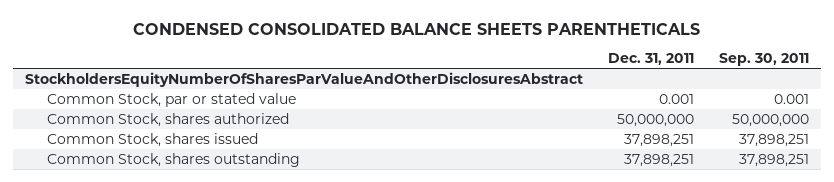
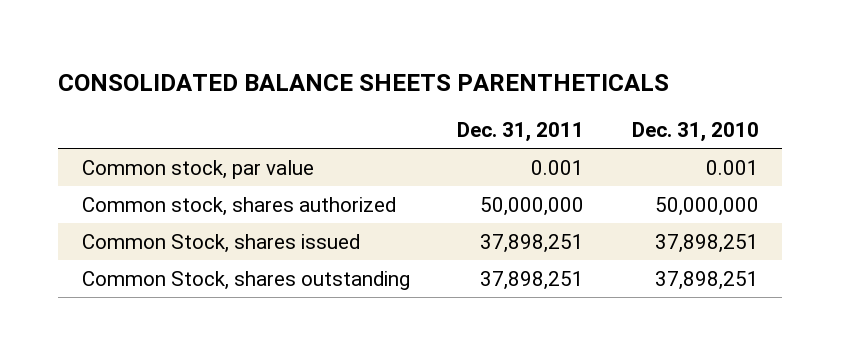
[133,22,701,35] CONDENSED CONSOLIDATED BALANCE SHEETS PARENTHETICALS -> [58,73,670,91] CONSOLIDATED BALANCE SHEETS PARENTHETICALS
[718,53,809,67] Sep. 30, 2011 -> none
none -> [631,122,759,143] Dec. 31, 2010
[25,71,584,87] StockholdersEquityNumberOfSharesParValueAndOtherDisclosuresAbstract -> none
[46,92,296,107] Common Stock, par or stated value -> [82,159,315,179] Common stock, par value
[46,112,289,127] Common Stock, shares authorized -> [82,196,397,216] Common stock, shares authorized

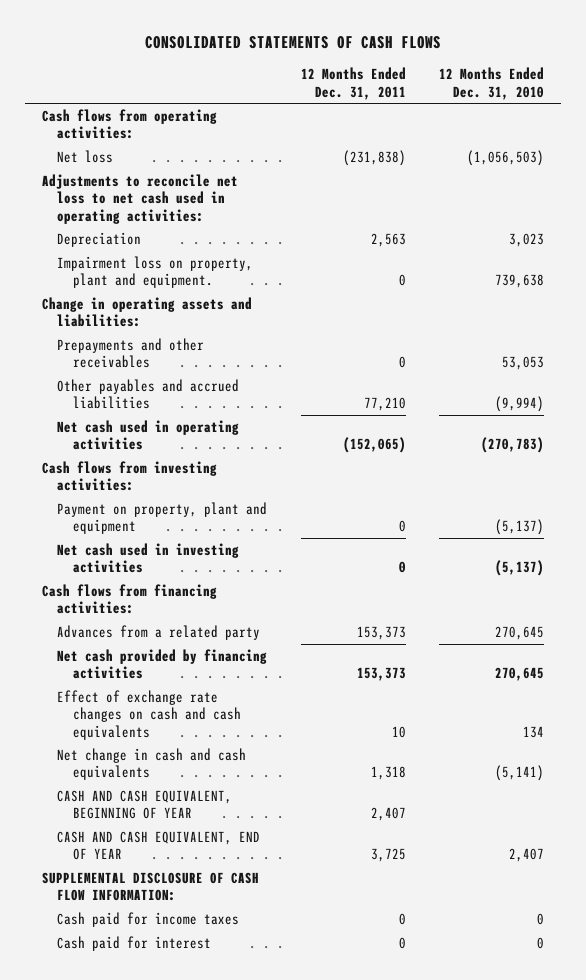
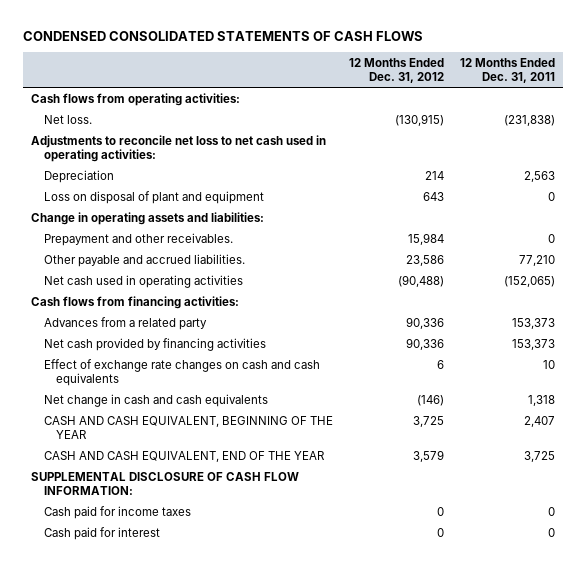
[144,35,441,49] CONSOLIDATED STATEMENTS OF CASH FLOWS -> [23,30,424,41] CONDENSED CONSOLIDATED STATEMENTS OF CASH FLOWS
[439,67,545,100] 12 Months Ended Dec. 31, 2010 -> none
none -> [348,58,444,83] 12 Months Ended Dec. 31, 2012
[57,149,114,163] Net loss -> [43,114,92,124] Net loss.
[57,255,254,289] Impairment loss on property, plant and equipment. -> [43,190,264,204] Loss on disposal of plant and equipment
[57,337,205,369] Prepayments and other receivables -> [43,232,233,246] Prepayment and other receivables.
[57,378,240,410] Other payables and accrued liabilities -> [43,253,245,267] Other payable and accrued liabilities.
[41,460,217,492] Cash flows from investing activities: -> none
[57,501,268,535] Payment on property, plant and equipment -> none
[57,542,240,574] Net cash used in investing activities -> none
[57,789,233,820] CASH AND CASH EQUIVALENT, BEGINNING OF YEAR -> [43,415,333,439] CASH AND CASH EQUIVALENT, BEGINNING OF THE YEAR
[57,830,261,861] CASH AND CASH EQUIVALENT, END OF YEAR -> [43,450,325,462] CASH AND CASH EQUIVALENT, END OF THE YEAR

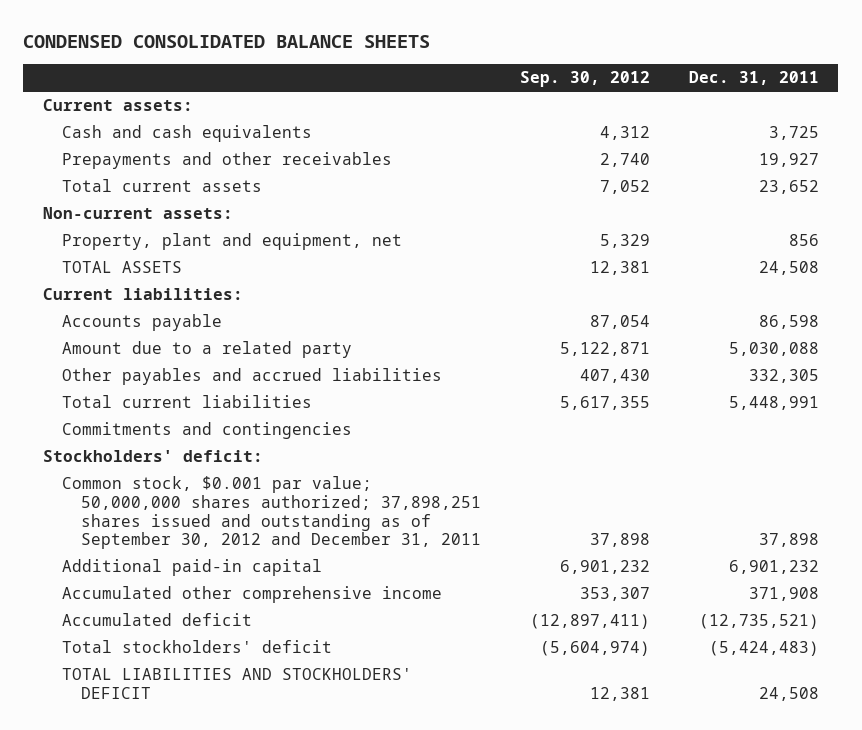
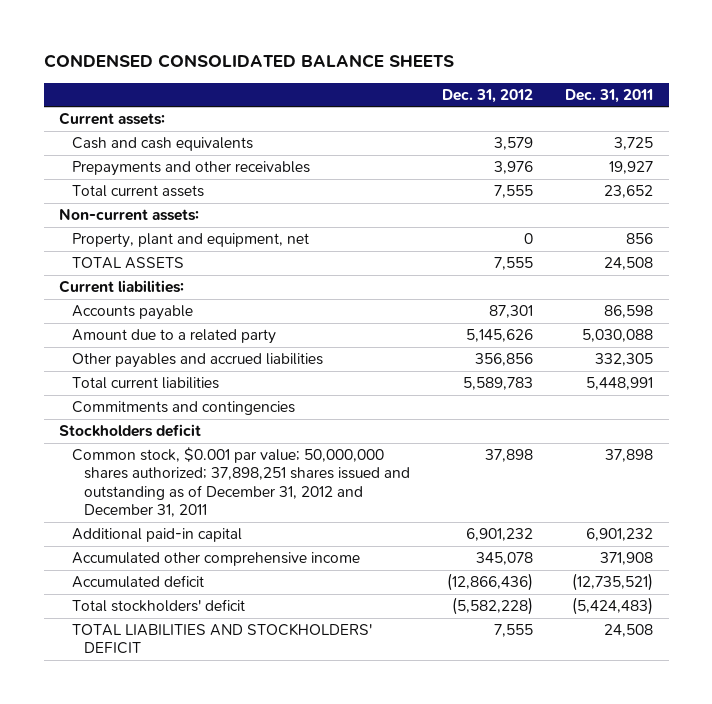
[520,71,651,88] Sep. 30, 2012 -> none
none -> [442,88,534,103] Dec. 31, 2012
[42,450,263,463] Stockholders' deficit: -> [59,424,202,438] Stockholders deficit
[61,476,482,550] Common stock, $0.001 par value; 50,000,000 shares authorized; 37,898,251 shares issued and outstanding as of September 30, 2012 and December 31, 2011 -> [71,447,411,518] Common stock, $0.001 par value; 50,000,000 shares authorized; 37,898,251 shares issued and outstanding as of December 31, 2012 and December 31, 2011

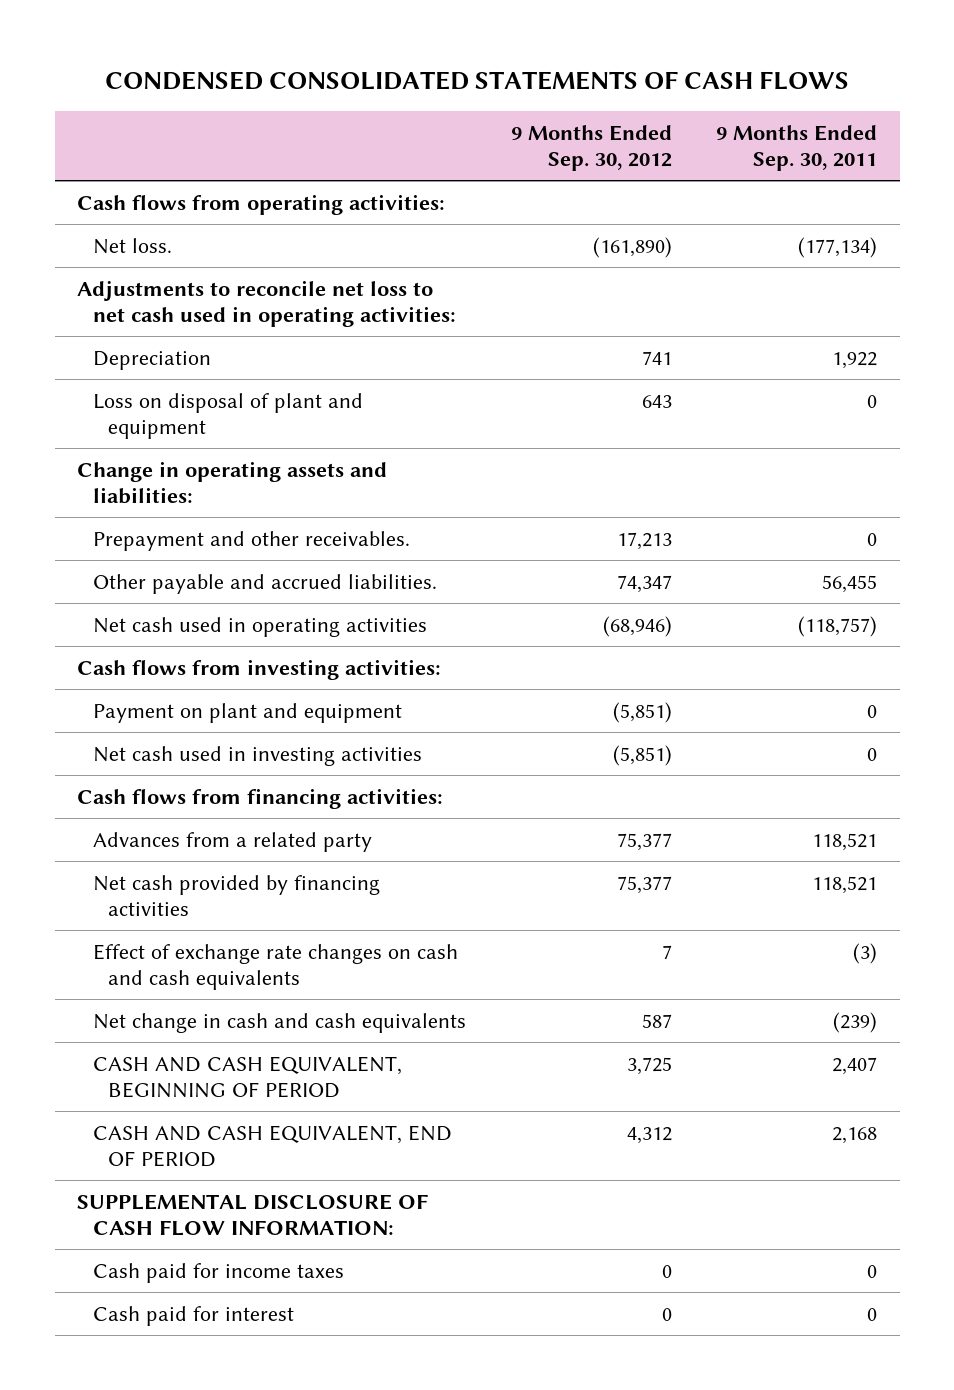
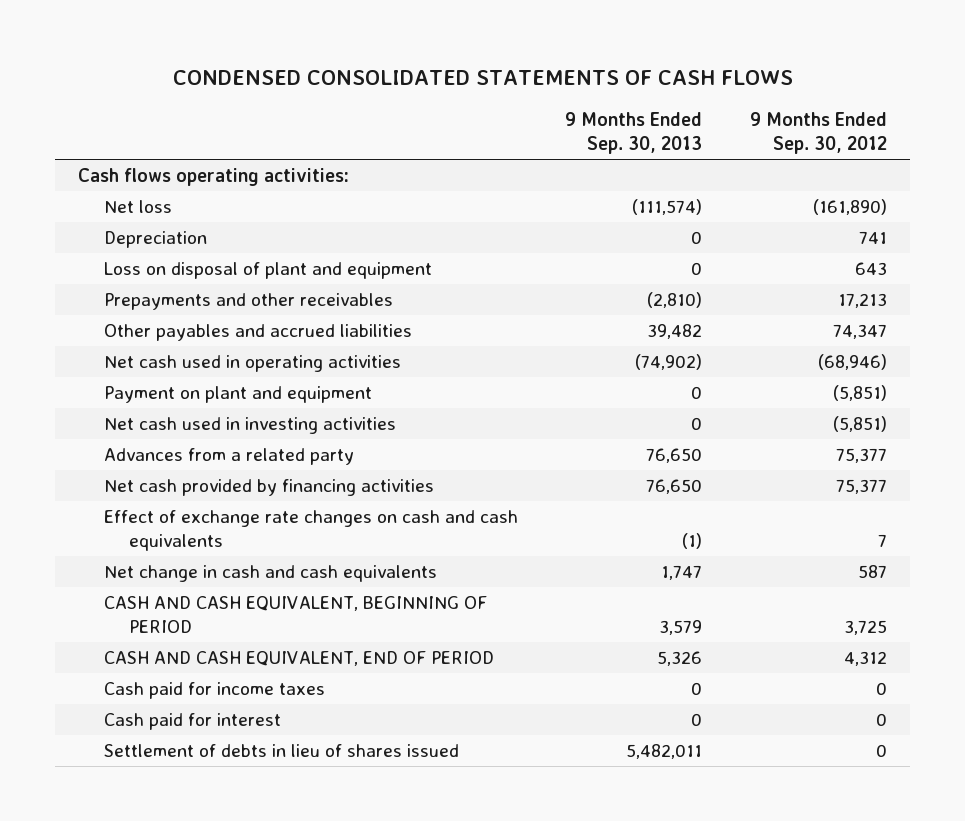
[716,125,878,171] 9 Months Ended Sep. 30, 2011 -> none
none -> [565,111,703,154] 9 Months Ended Sep. 30, 2013
[76,279,456,327] Adjustments to reconcile net loss to net cash used in operating activities: -> none
[76,193,445,215] Cash flows from operating activities: -> [78,168,350,187] Cash flows operating activities:
[92,237,172,254] Net loss. -> [103,200,172,214] Net loss
[76,460,387,504] Change in operating assets and liabilities: -> none
[92,530,410,551] Prepayment and other receivables. -> [103,293,393,311] Prepayments and other receivables
[92,573,437,594] Other payable and accrued liabilities. -> [103,324,412,342] Other payables and accrued liabilities
[76,658,441,680] Cash flows from investing activities: -> none
[76,787,443,809] Cash flows from financing activities: -> none
[76,1193,428,1236] SUPPLEMENTAL DISCLOSURE OF CASH FLOW INFORMATION: -> none
none -> [103,744,459,758] Settlement of debts in lieu of shares issued

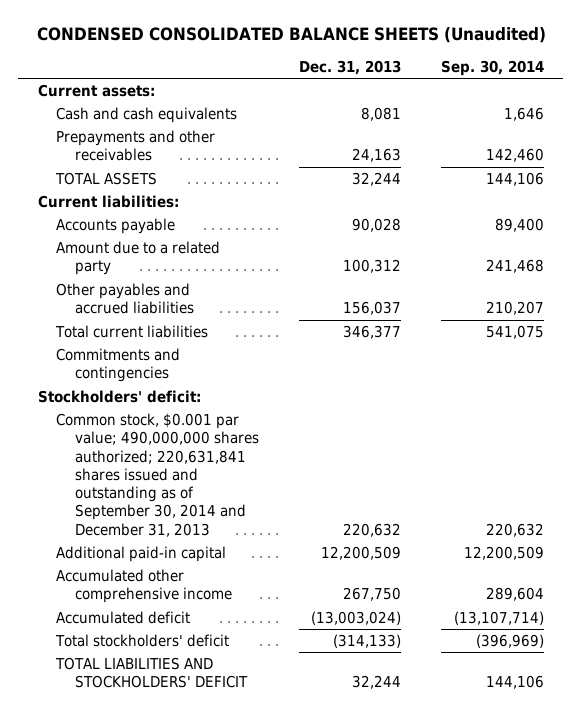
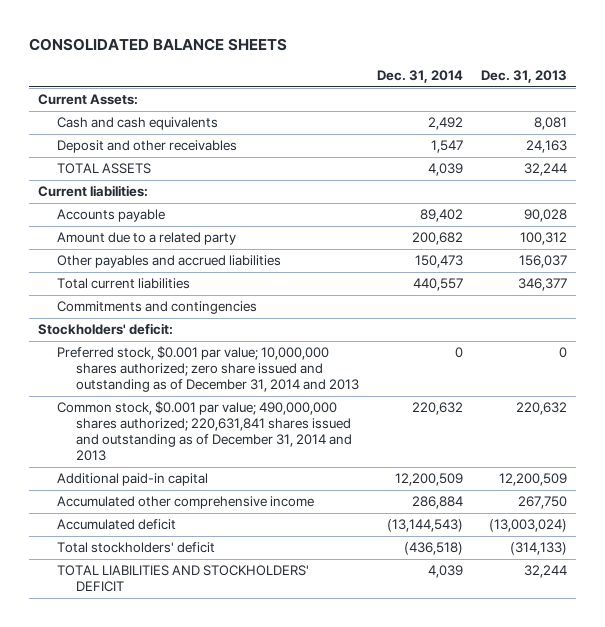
[36,27,546,44] CONDENSED CONSOLIDATED BALANCE SHEETS (Unaudited) -> [28,37,287,51] CONSOLIDATED BALANCE SHEETS
[440,59,544,76] Sep. 30, 2014 -> none
none -> [377,69,464,83] Dec. 31, 2014
[37,84,155,98] Current assets: -> [37,94,138,106] Current Assets:
[56,130,216,162] Prepayments and other receivables -> [57,140,238,154] Deposit and other receivables
none -> [57,346,360,393] Preferred stock, $0.001 par value; 10,000,000 shares authorized; zero share issued and outstanding as of December 31, 2014 and 2013
[56,413,260,537] Common stock, $0.001 par value; 490,000,000 shares authorized; 220,631,841 shares issued and outstanding as of September 30, 2014 and December 31, 2013 -> [57,401,353,462] Common stock, $0.001 par value; 490,000,000 shares authorized; 220,631,841 shares issued and outstanding as of December 31, 2014 and 2013

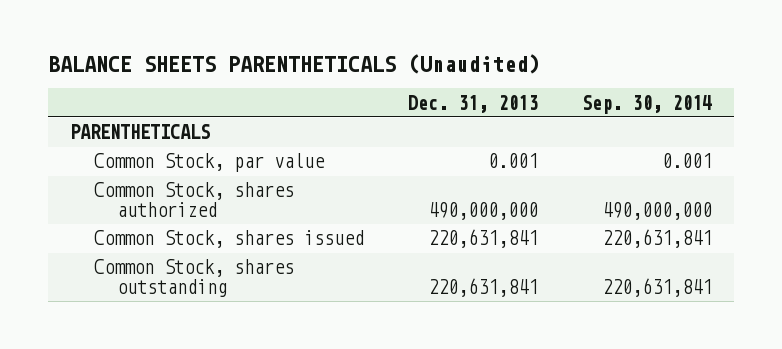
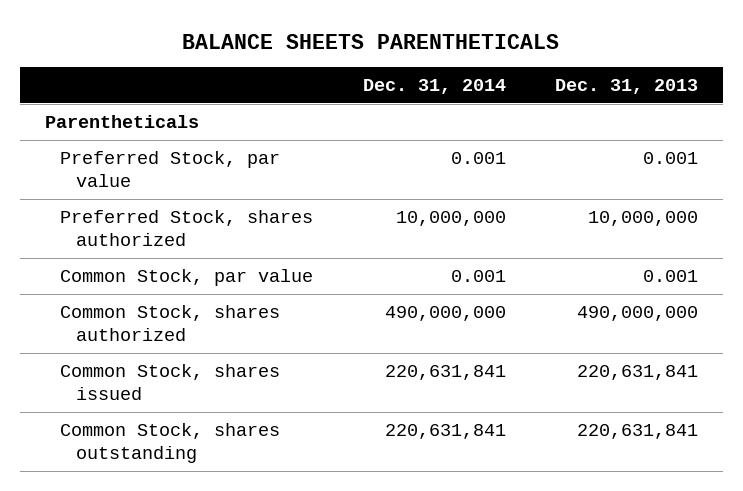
[48,54,541,75] BALANCE SHEETS PARENTHETICALS (Unaudited) -> [182,33,560,49] BALANCE SHEETS PARENTHETICALS
[582,94,713,114] Sep. 30, 2014 -> none
none -> [362,79,506,95] Dec. 31, 2014
[70,124,211,140] PARENTHETICALS -> [44,114,199,128] Parentheticals
none -> [60,150,281,188] Preferred Stock, par value
none -> [60,209,314,247] Preferred Stock, shares authorized

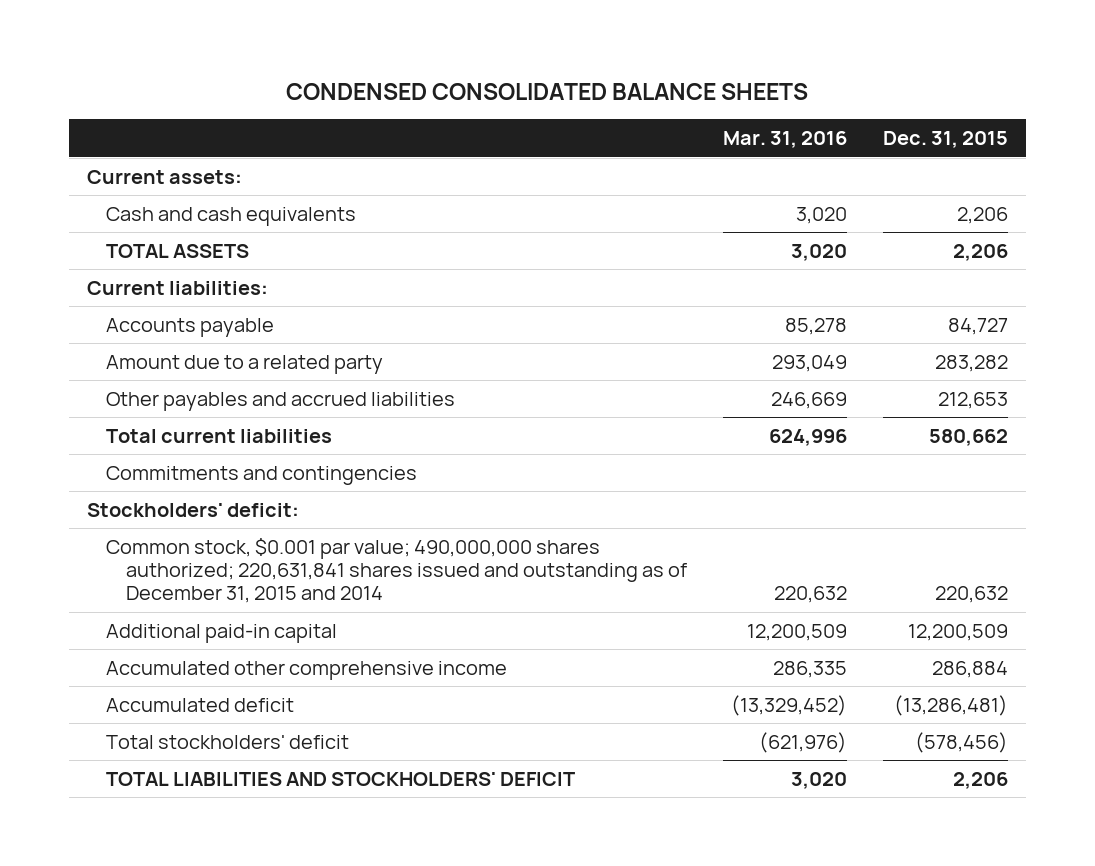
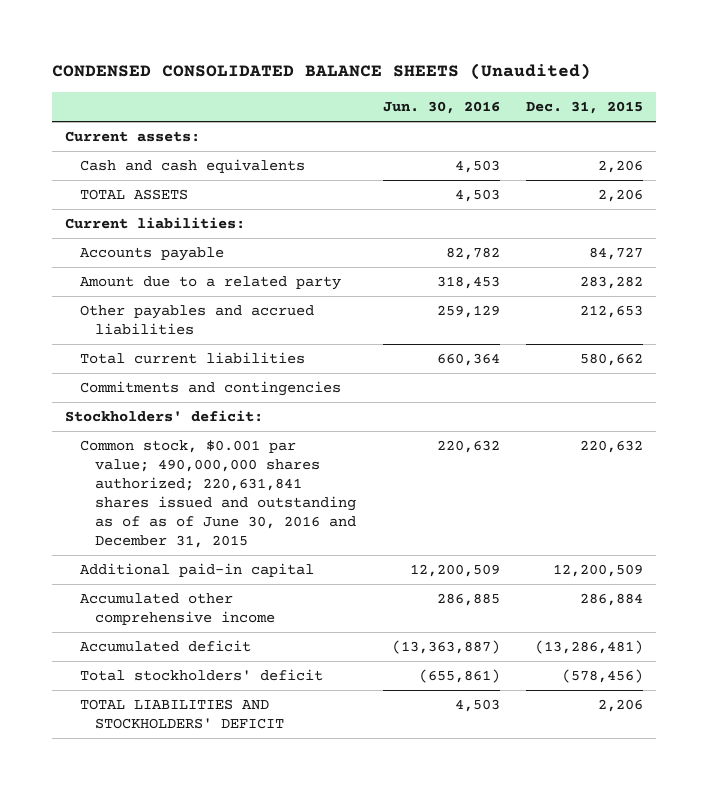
[286,82,809,100] CONDENSED CONSOLIDATED BALANCE SHEETS -> [51,63,591,81] CONDENSED CONSOLIDATED BALANCE SHEETS (Unaudited)
[722,131,847,149] Mar. 31, 2016 -> none
none -> [382,100,500,114] Jun. 30, 2016
[106,537,687,604] Common stock, $0.001 par value; 490,000,000 shares authorized; 220,631,841 shares issued and outstanding as of December 31, 2015 and 2014 -> [80,440,357,548] Common stock, $0.001 par value; 490,000,000 shares authorized; 220,631,841 shares issued and outstanding as of as of June 30, 2016 and December 31, 2015

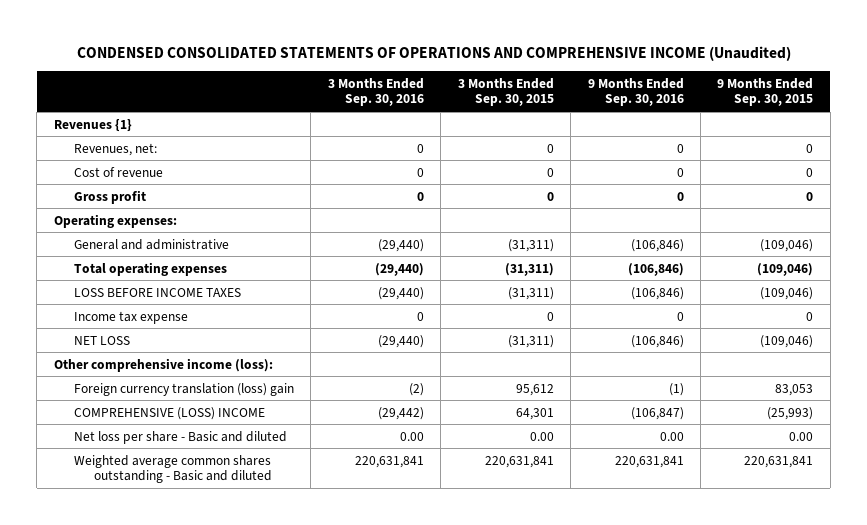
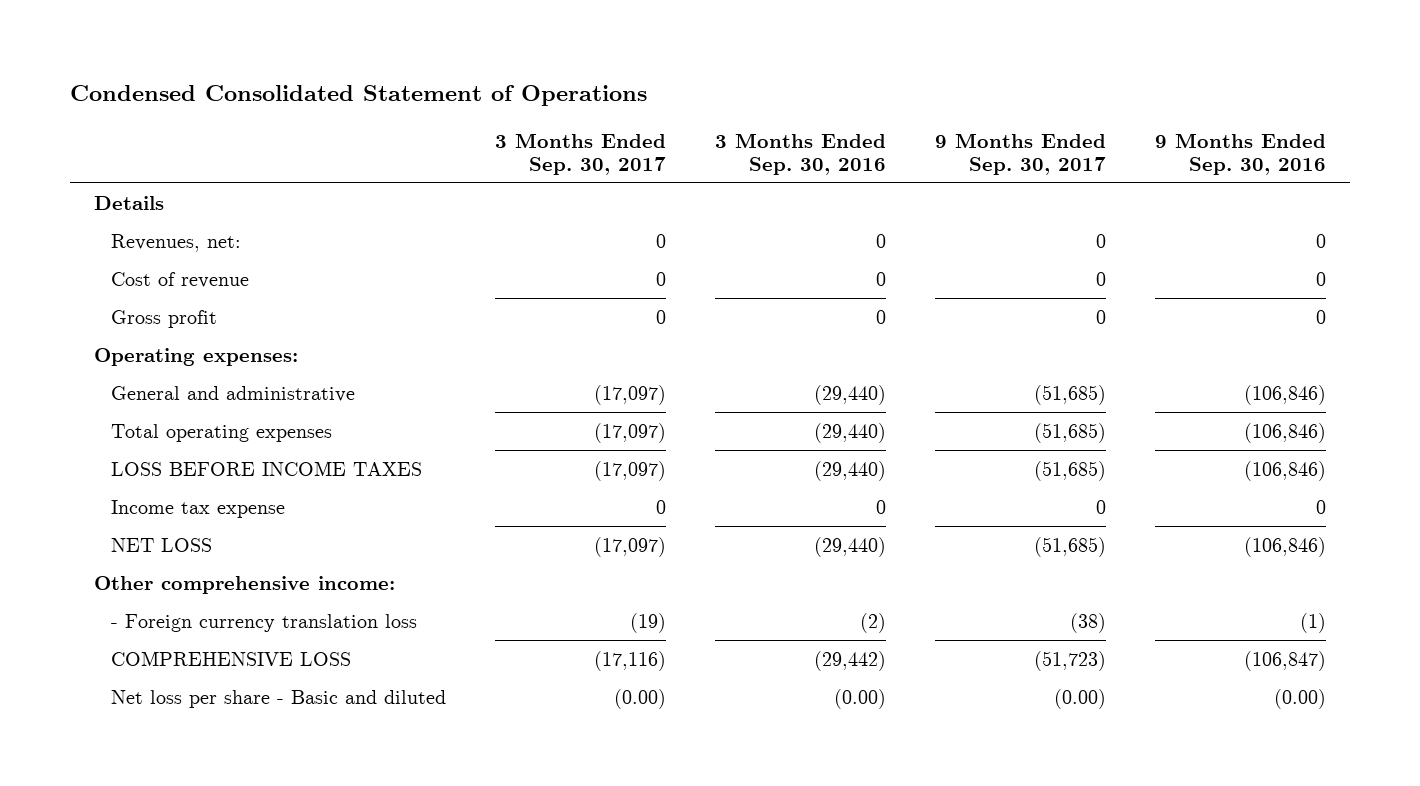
[76,45,791,61] CONDENSED CONSOLIDATED STATEMENTS OF OPERATIONS AND COMPREHENSIVE INCOME (Unaudited) -> [70,85,648,107] Condensed Consolidated Statement of Operations
[457,77,554,107] 3 Months Ended Sep. 30, 2015 -> none
[717,77,814,107] 9 Months Ended Sep. 30, 2015 -> none
none -> [495,132,667,175] 3 Months Ended Sep. 30, 2017
none -> [934,132,1106,175] 9 Months Ended Sep. 30, 2017
[53,118,132,132] Revenues {1} -> none
none -> [94,196,165,211] Details
[73,454,273,484] Weighted average common shares outstanding - Basic and diluted -> none
[53,357,273,372] Other comprehensive income (loss): -> [94,576,396,595] Other comprehensive income:
[73,382,294,396] Foreign currency translation (loss) gain -> [111,614,418,633] - Foreign currency translation loss
[73,406,265,420] COMPREHENSIVE (LOSS) INCOME -> [111,651,352,667] COMPREHENSIVE LOSS
[399,431,424,441] 0.00 -> [833,689,886,710] (0.00)
[659,431,684,441] 0.00 -> [1273,689,1326,710] (0.00)

